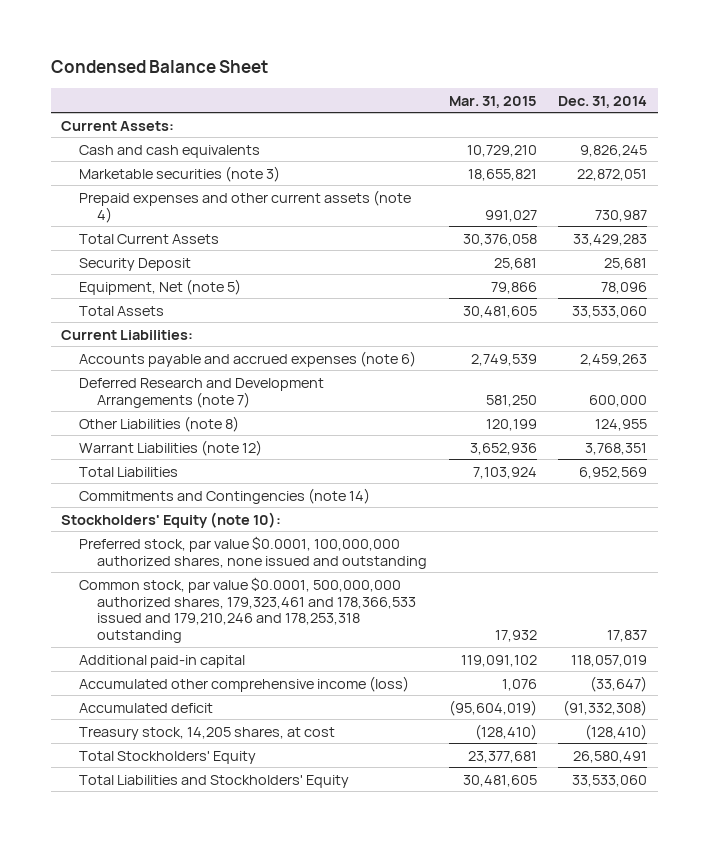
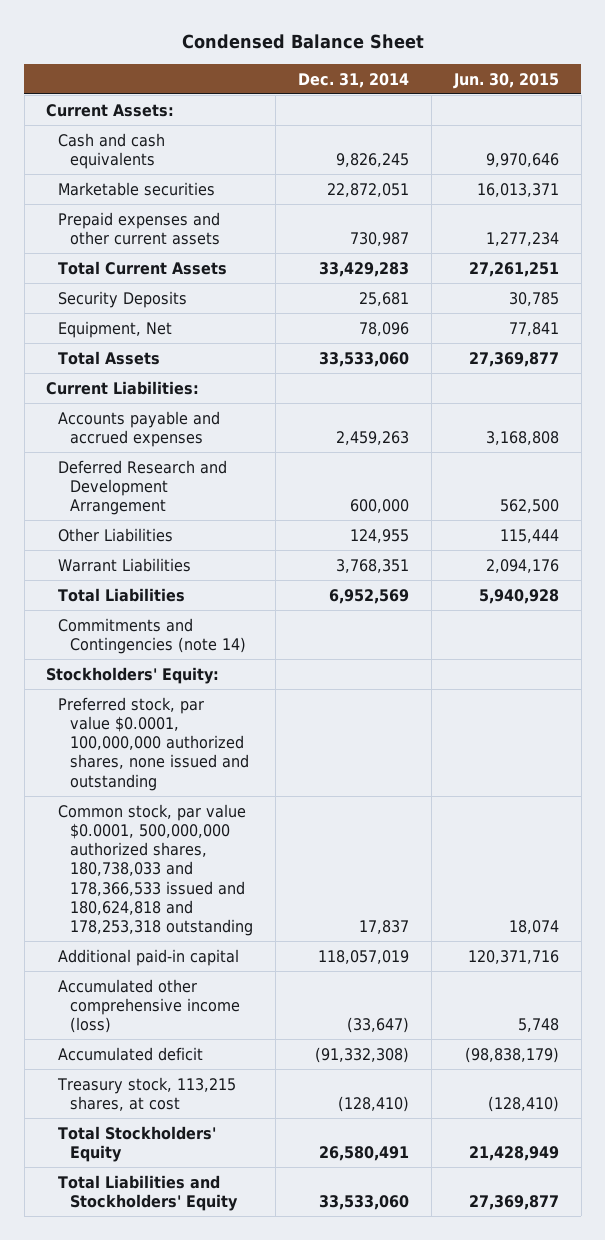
[448,95,537,108] Mar. 31, 2015 -> none
none -> [452,72,559,89] Jun. 30, 2015
[79,165,281,182] Marketable securities (note 3) -> [58,181,216,196] Marketable securities
[79,189,412,223] Prepaid expenses and other current assets (note 4) -> [58,211,221,245] Prepaid expenses and other current assets
[79,257,192,271] Security Deposit -> [58,290,188,308] Security Deposits
[79,278,242,295] Equipment, Net (note 5) -> [58,320,173,338] Equipment, Net
[79,350,417,367] Accounts payable and accrued expenses (note 6) -> [58,410,221,447] Accounts payable and accrued expenses
[79,377,325,408] Deferred Research and Development Arrangements (note 7) -> [58,459,228,516] Deferred Research and Development Arrangement
[79,415,240,432] Other Liabilities (note 8) -> [58,527,174,542] Other Liabilities
[79,439,263,456] Warrant Liabilities (note 12) -> [58,557,192,572] Warrant Liabilities
[61,511,282,528] Stockholders' Equity (note 10): -> [46,666,220,684] Stockholders' Equity:
[79,576,417,644] Common stock, par value $0.0001, 500,000,000 authorized shares, 179,323,461 and 178,366,533 issued and 179,210,246 and 178,253,318 outstanding -> [58,803,254,937] Common stock, par value $0.0001, 500,000,000 authorized shares, 180,738,033 and 178,366,533 issued and 180,624,818 and 178,253,318 outstanding
[79,726,336,740] Treasury stock, 14,205 shares, at cost -> [57,1076,237,1111] Treasury stock, 113,215 shares, at cost

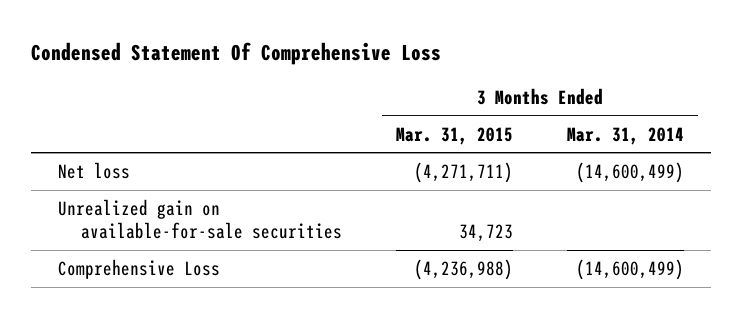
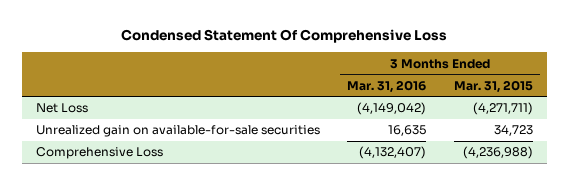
[567,126,685,145] Mar. 31, 2014 -> none
none -> [347,79,427,93] Mar. 31, 2016
[57,162,130,180] Net loss -> [35,103,88,114] Net Loss

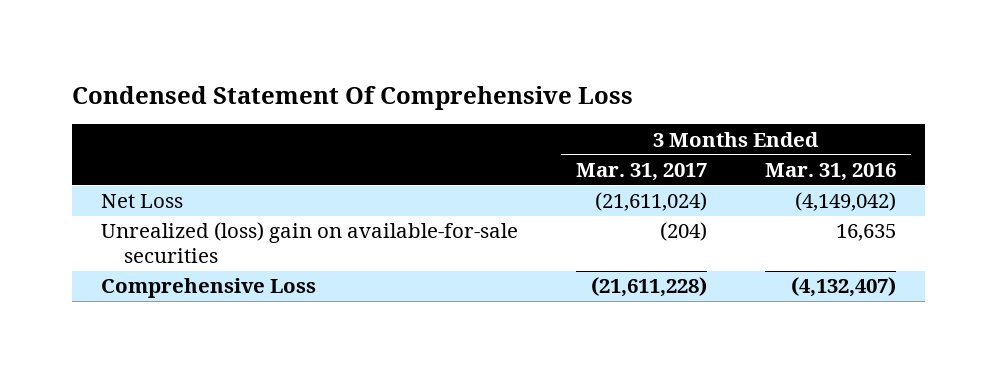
[453,79,533,93] Mar. 31, 2015 -> none
none -> [575,162,707,181] Mar. 31, 2017
[35,125,320,138] Unrealized gain on available-for-sale securities -> [100,222,518,263] Unrealized (loss) gain on available-for-sale securities

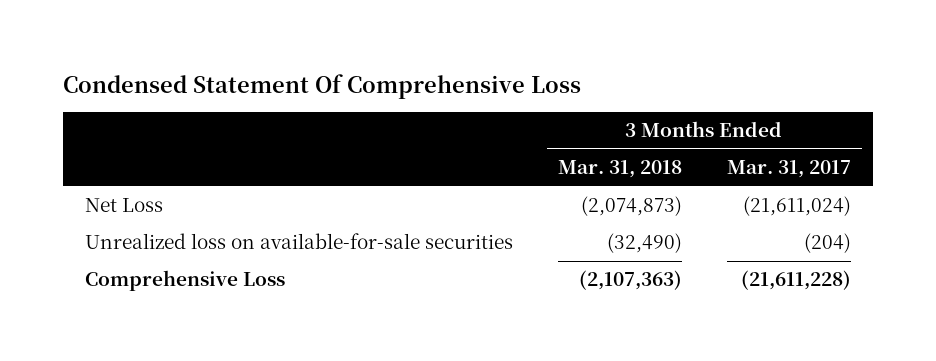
[765,162,897,181] Mar. 31, 2016 -> none
none -> [557,160,682,179] Mar. 31, 2018
[100,222,518,263] Unrealized (loss) gain on available-for-sale securities -> [85,233,514,250] Unrealized loss on available-for-sale securities

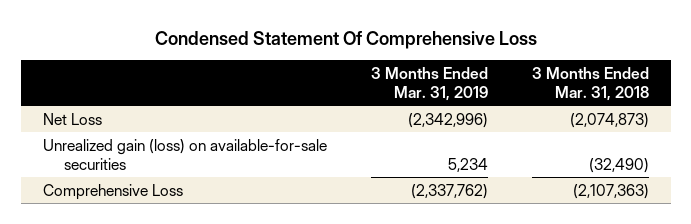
[726,160,851,179] Mar. 31, 2017 -> none
none -> [370,66,488,102] 3 Months Ended Mar. 31, 2019
[85,233,514,250] Unrealized loss on available-for-sale securities -> [42,138,327,170] Unrealized gain (loss) on available-for-sale securities

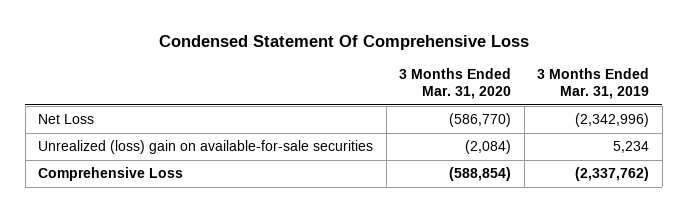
[531,66,649,102] 3 Months Ended Mar. 31, 2018 -> none
none -> [399,68,512,100] 3 Months Ended Mar. 31, 2020
[42,138,327,170] Unrealized gain (loss) on available-for-sale securities -> [38,140,374,155] Unrealized (loss) gain on available-for-sale securities

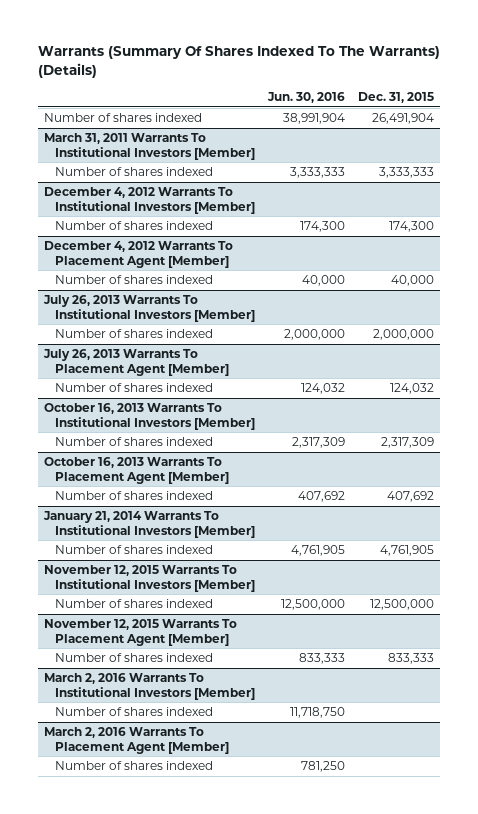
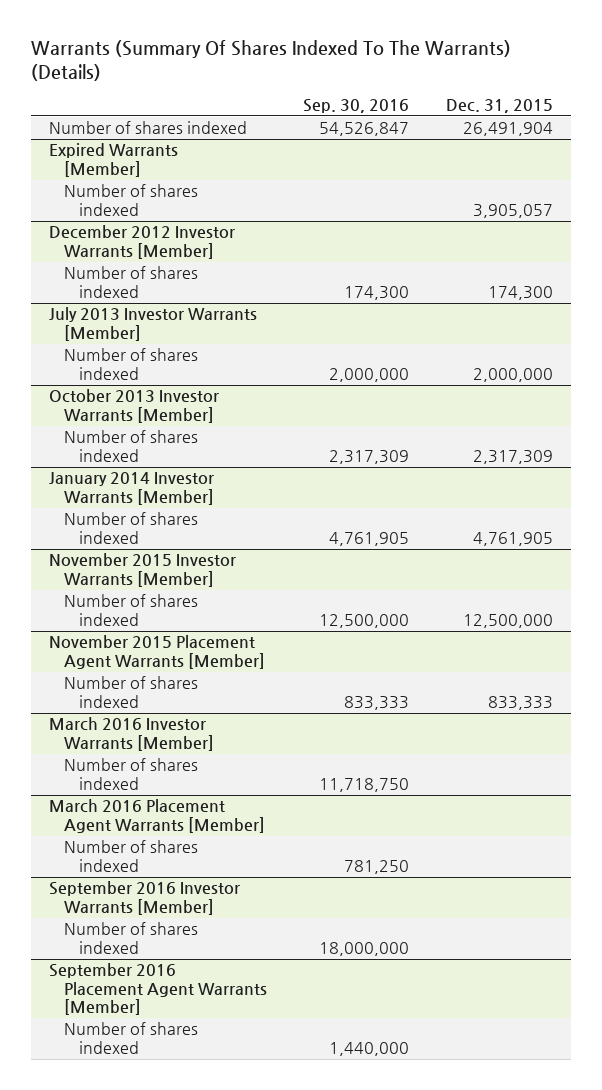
[267,91,346,103] Jun. 30, 2016 -> none
none -> [303,98,410,113] Sep. 30, 2016
[44,133,256,160] March 31, 2011 Warrants To Institutional Investors [Member] -> none
none -> [49,143,179,177] Expired Warrants [Member]
[378,167,434,179] 3,333,333 -> [472,203,553,218] 3,905,057
[44,187,256,214] December 4, 2012 Warrants To Institutional Investors [Member] -> [49,225,236,259] December 2012 Investor Warrants [Member]
[44,241,234,268] December 4, 2012 Warrants To Placement Agent [Member] -> none
[55,275,214,285] Number of shares indexed -> none
[43,295,256,322] July 26, 2013 Warrants To Institutional Investors [Member] -> [49,307,258,341] July 2013 Investor Warrants [Member]
[43,349,230,376] July 26, 2013 Warrants To Placement Agent [Member] -> none
[55,383,214,393] Number of shares indexed -> none
[44,403,256,430] October 16, 2013 Warrants To Institutional Investors [Member] -> [49,389,220,423] October 2013 Investor Warrants [Member]
[44,457,230,484] October 16, 2013 Warrants To Placement Agent [Member] -> none
[55,491,214,501] Number of shares indexed -> none
[43,511,256,538] January 21, 2014 Warrants To Institutional Investors [Member] -> [49,472,215,505] January 2014 Investor Warrants [Member]
[44,565,256,592] November 12, 2015 Warrants To Institutional Investors [Member] -> [49,553,237,587] November 2015 Investor Warrants [Member]
[44,619,238,646] November 12, 2015 Warrants To Placement Agent [Member] -> [49,635,265,669] November 2015 Placement Agent Warrants [Member]
[44,673,256,700] March 2, 2016 Warrants To Institutional Investors [Member] -> [49,717,214,751] March 2016 Investor Warrants [Member]
[44,727,230,754] March 2, 2016 Warrants To Placement Agent [Member] -> [49,799,265,833] March 2016 Placement Agent Warrants [Member]
none -> [49,881,241,915] September 2016 Investor Warrants [Member]
none -> [63,922,198,954] Number of shares indexed
none -> [49,963,267,1016] September 2016 Placement Agent Warrants [Member]
none -> [63,1022,198,1054] Number of shares indexed

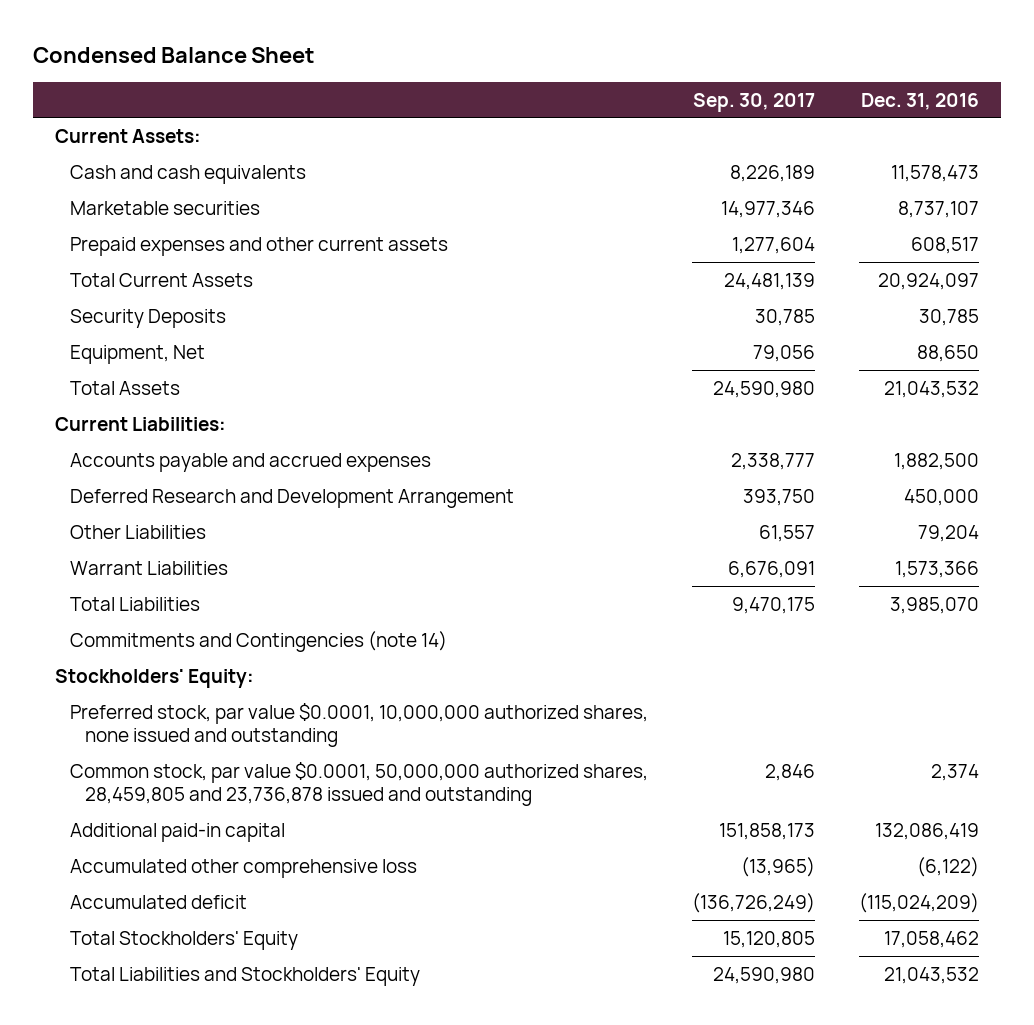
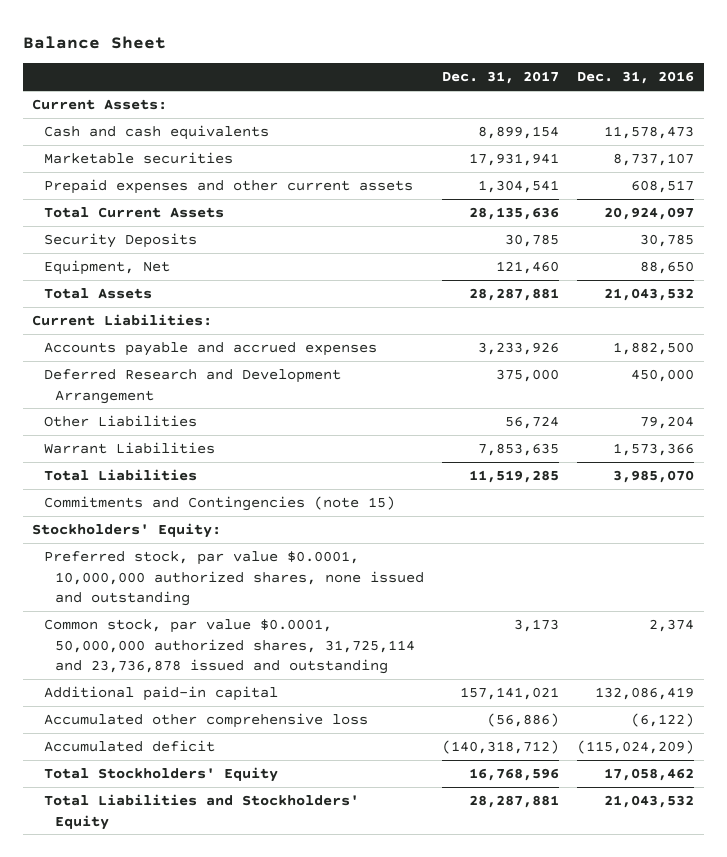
[33,46,316,63] Condensed Balance Sheet -> [23,35,167,49] Balance Sheet
[692,92,815,112] Sep. 30, 2017 -> none
none -> [442,71,560,85] Dec. 31, 2017
[69,630,447,652] Commitments and Contingencies (note 14) -> [43,496,395,512] Commitments and Contingencies (note 15)
[69,761,648,807] Common stock, par value $0.0001, 50,000,000 authorized shares, 28,459,805 and 23,736,878 issued and outstanding -> [43,619,415,674] Common stock, par value $0.0001, 50,000,000 authorized shares, 31,725,114 and 23,736,878 issued and outstanding

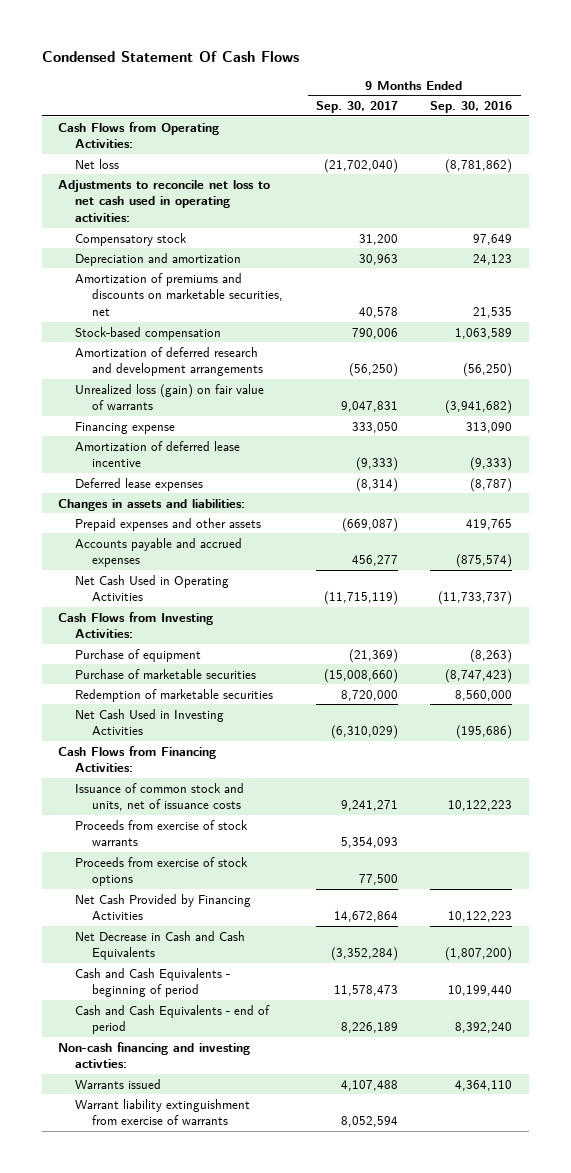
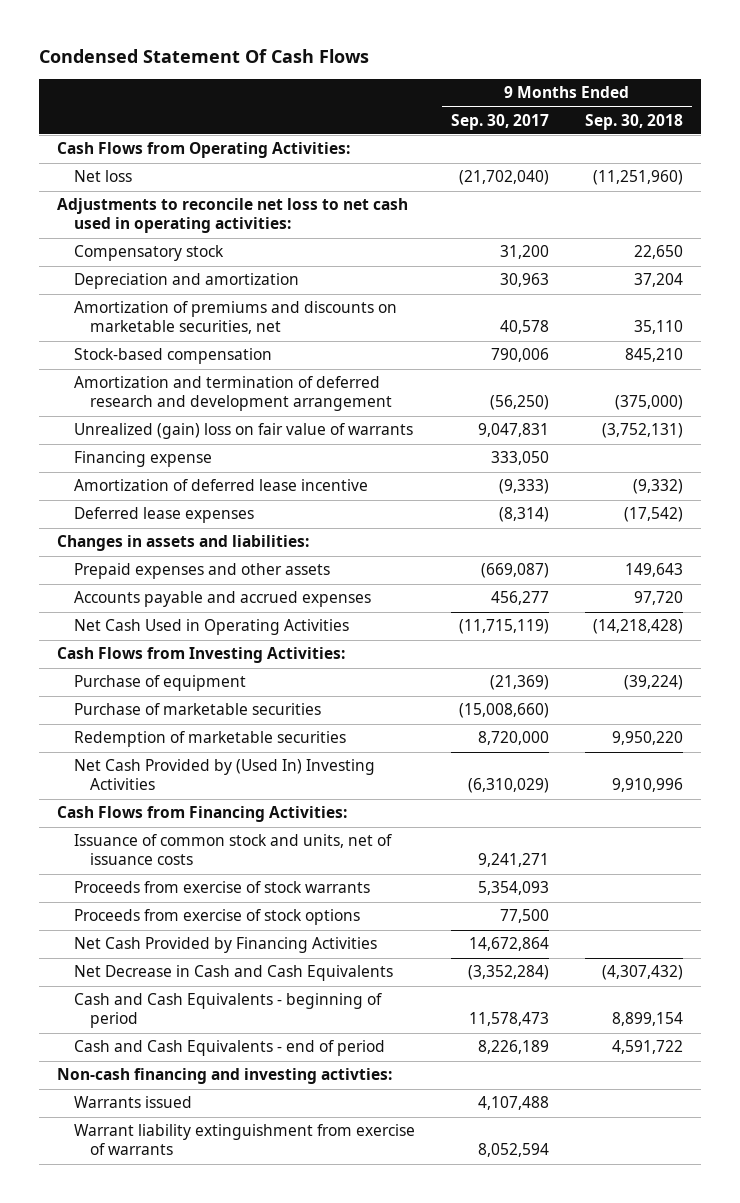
[430,101,513,114] Sep. 30, 2016 -> none
none -> [585,113,684,130] Sep. 30, 2018
[75,346,264,377] Amortization of deferred research and development arrangements -> [73,376,393,412] Amortization and termination of deferred research and development arrangement
[75,383,265,411] Unrealized loss (gain) on fair value of warrants -> [73,423,413,440] Unrealized (gain) loss on fair value of warrants
[75,708,225,736] Net Cash Used in Investing Activities -> [73,759,375,791] Net Cash Provided by (Used In) Investing Activities

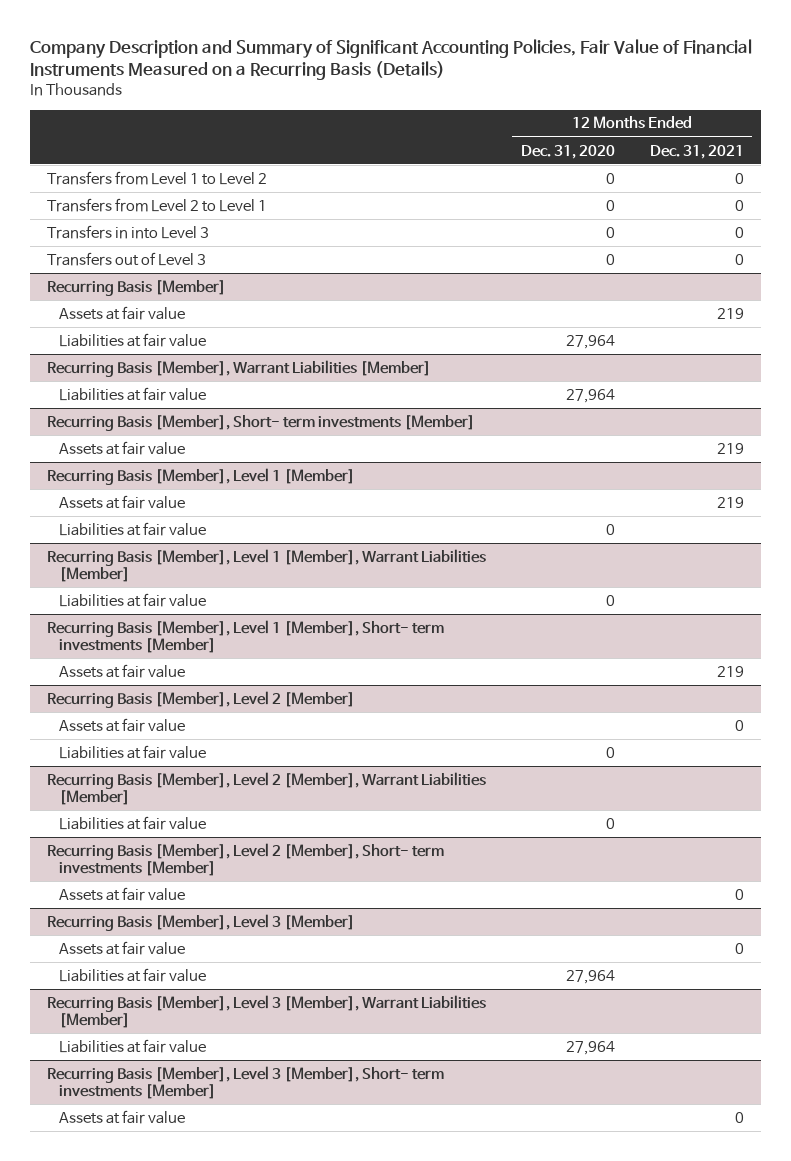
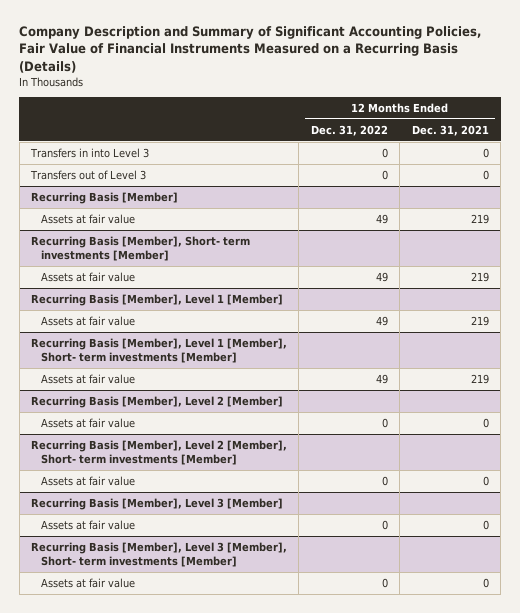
[520,144,615,159] Dec. 31, 2020 -> none
none -> [310,124,388,136] Dec. 31, 2022
[47,170,268,185] Transfers from Level 1 to Level 2 -> none
[47,197,268,212] Transfers from Level 2 to Level 1 -> none
[58,332,206,347] Liabilities at fair value -> none
[47,359,432,377] Recurring Basis [Member], Warrant Liabilities [Member] -> none
[58,386,206,401] Liabilities at fair value -> none
[58,521,206,536] Liabilities at fair value -> none
[47,548,487,583] Recurring Basis [Member], Level 1 [Member], Warrant Liabilities [Member] -> none
[58,592,206,607] Liabilities at fair value -> none
[58,744,206,759] Liabilities at fair value -> none
[47,771,487,806] Recurring Basis [Member], Level 2 [Member], Warrant Liabilities [Member] -> none
[58,815,206,830] Liabilities at fair value -> none
[58,967,206,982] Liabilities at fair value -> none
[47,994,487,1029] Recurring Basis [Member], Level 3 [Member], Warrant Liabilities [Member] -> none
[58,1038,206,1053] Liabilities at fair value -> none

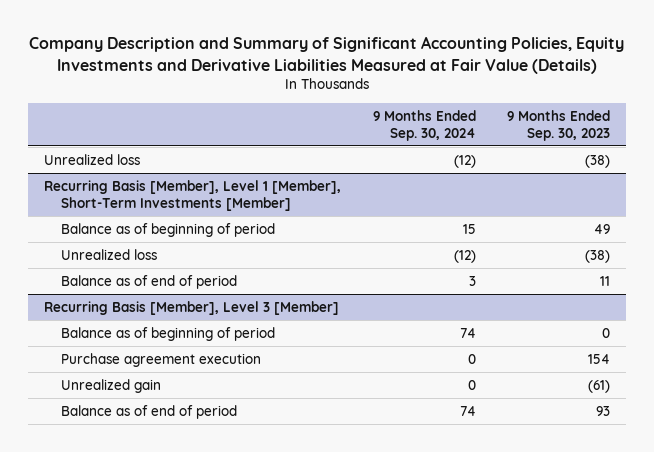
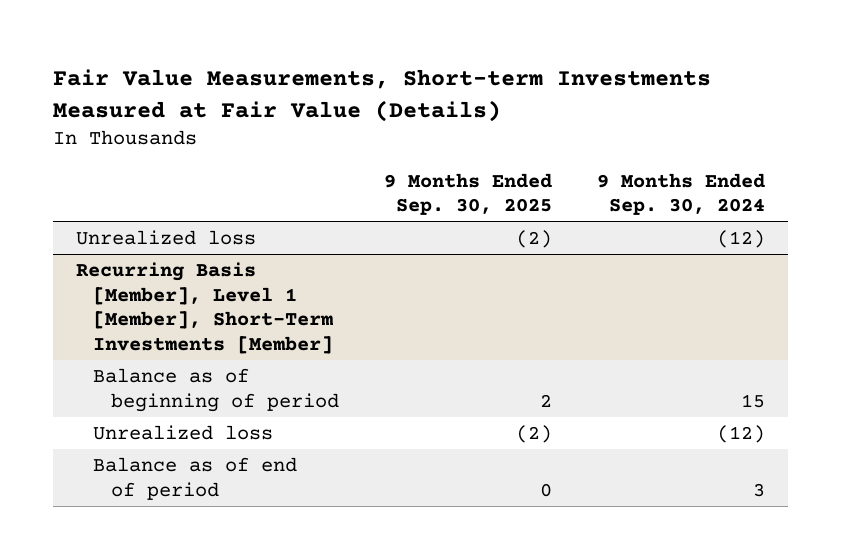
[29,36,625,74] Company Description and Summary of Significant Accounting Policies, Equity Investments and Derivative Liabilities Measured at Fair Value (Details) -> [53,68,712,122] Fair Value Measurements, Short-term Investments Measured at Fair Value (Details)
[507,109,611,141] 9 Months Ended Sep. 30, 2023 -> none
none -> [384,172,553,216] 9 Months Ended Sep. 30, 2025
[43,300,339,315] Recurring Basis [Member], Level 3 [Member] -> none
[61,326,276,341] Balance as of beginning of period -> none
[61,352,262,367] Purchase agreement execution -> none
[61,378,162,393] Unrealized gain -> none
[61,404,238,419] Balance as of end of period -> none

